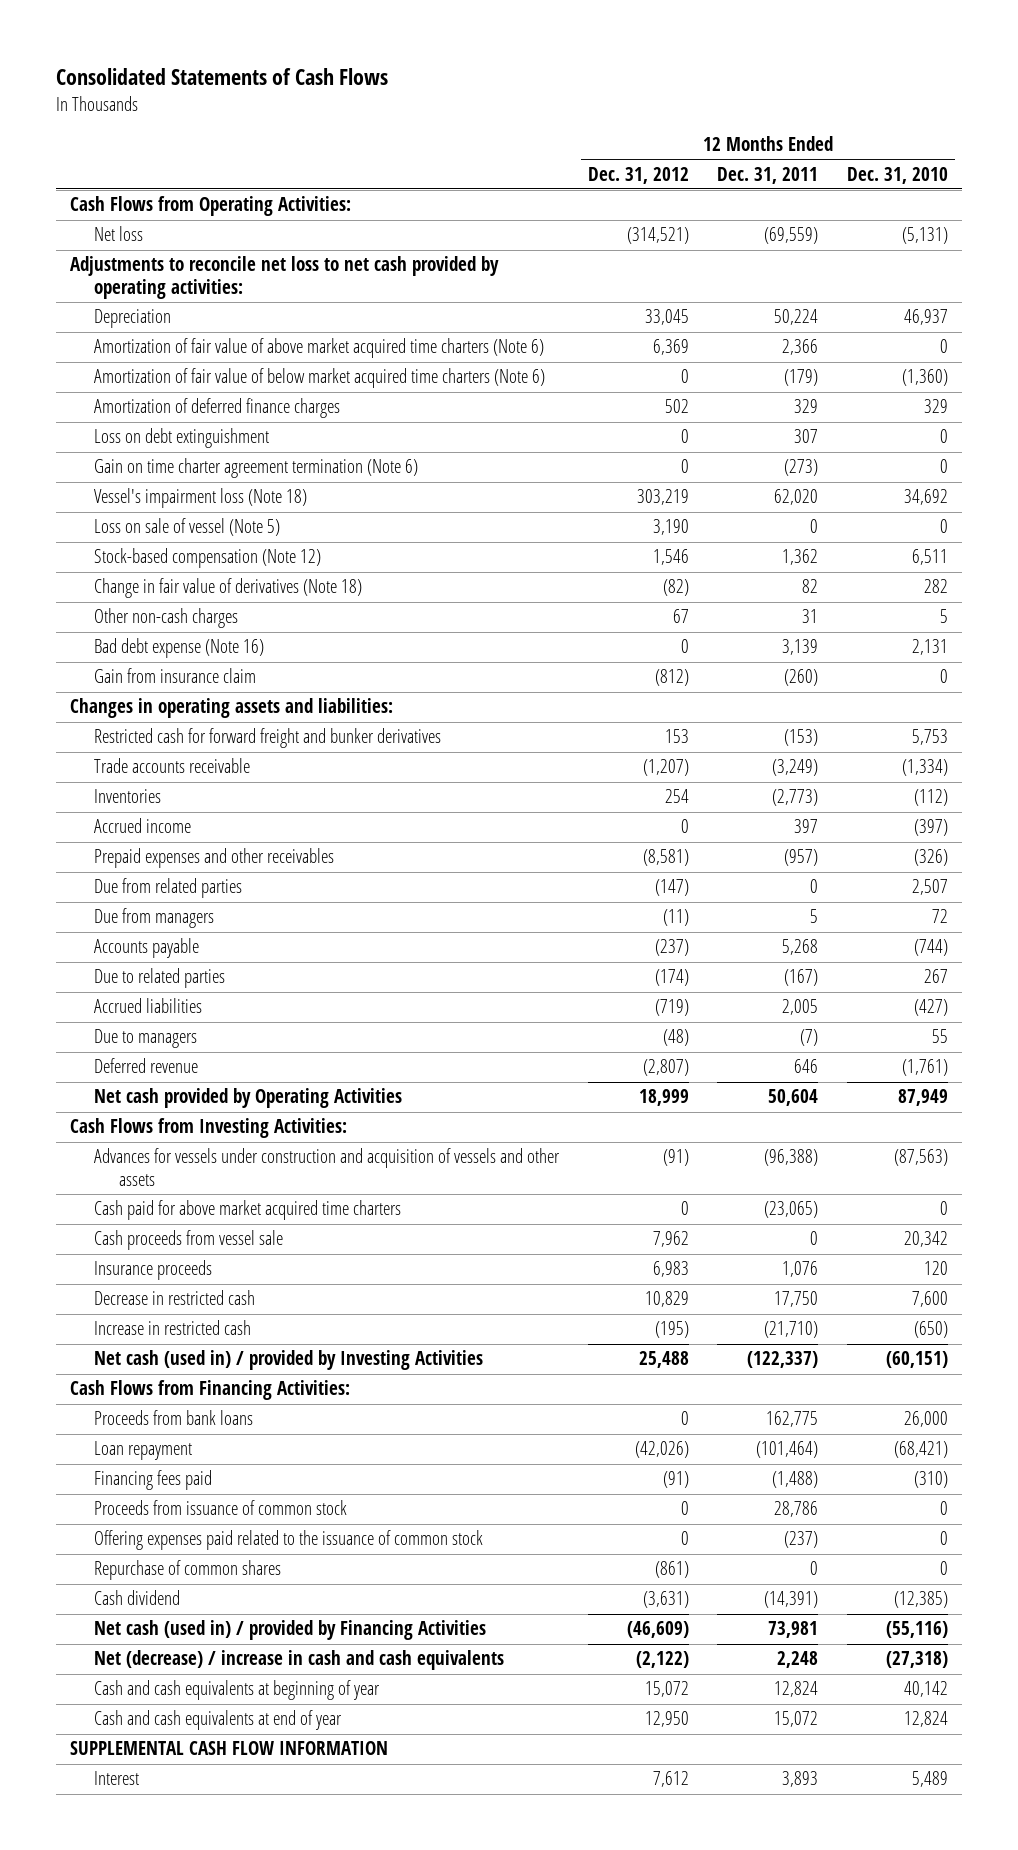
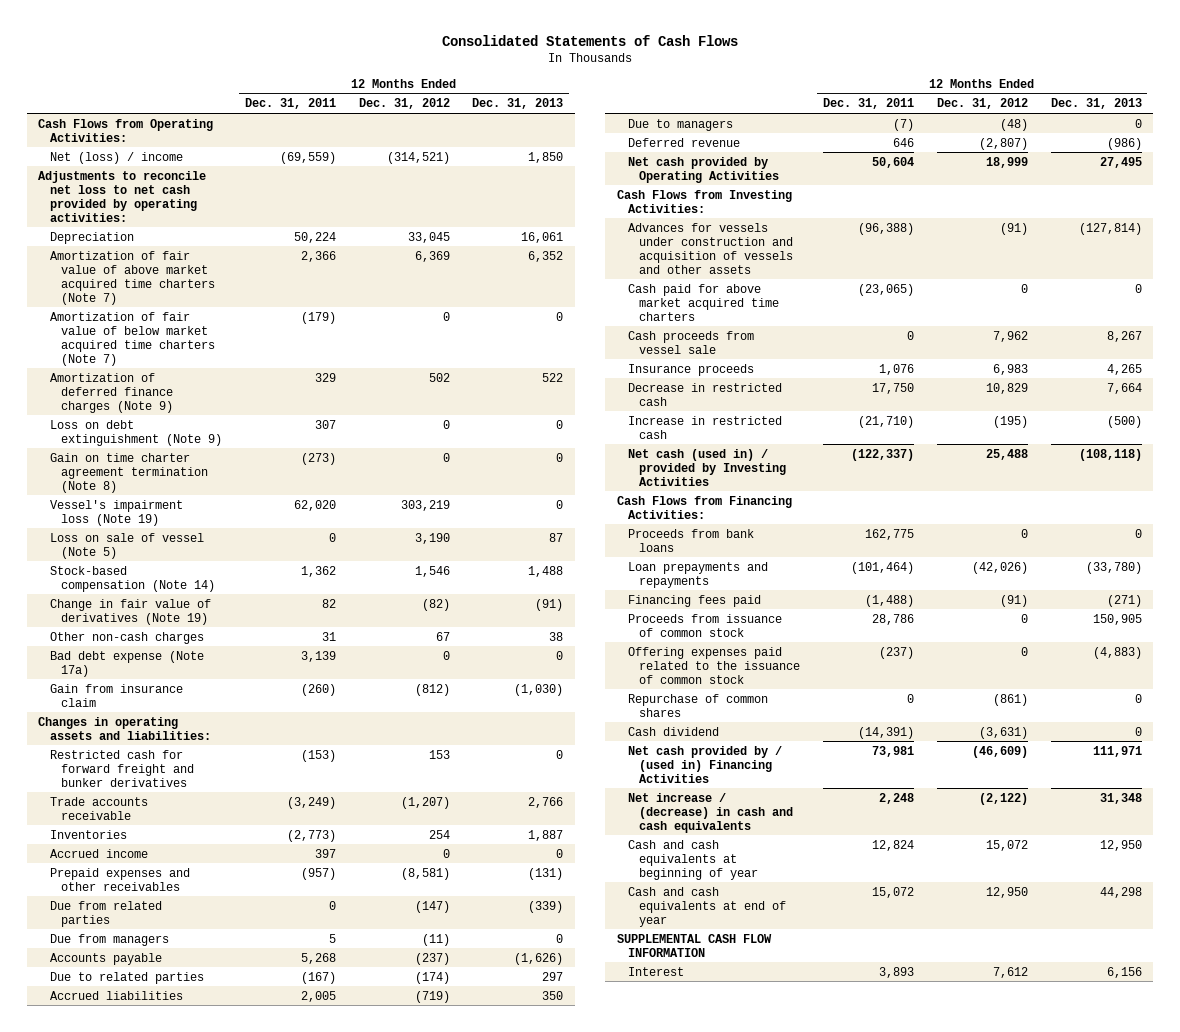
[846,166,948,184] Dec. 31, 2010 -> none
none -> [472,98,564,110] Dec. 31, 2013
[94,226,144,242] Net loss -> [49,151,183,164] Net (loss) / income
[94,338,545,359] Amortization of fair value of above market acquired time charters (Note 6) -> [49,250,215,305] Amortization of fair value of above market acquired time charters (Note 7)
[94,368,546,389] Amortization of fair value of below market acquired time charters (Note 6) -> [49,311,215,366] Amortization of fair value of below market acquired time charters (Note 7)
[94,398,341,419] Amortization of deferred finance charges -> [49,372,173,413] Amortization of deferred finance charges (Note 9)
[94,428,270,449] Loss on debt extinguishment -> [49,419,222,446] Loss on debt extinguishment (Note 9)
[94,458,419,479] Gain on time charter agreement termination (Note 6) -> [49,452,208,493] Gain on time charter agreement termination (Note 8)
[94,488,308,509] Vessel's impairment loss (Note 18) -> [49,499,183,526] Vessel's impairment loss (Note 19)
[94,548,322,569] Stock-based compensation (Note 12) -> [49,565,215,592] Stock-based compensation (Note 14)
[94,578,363,599] Change in fair value of derivatives (Note 18) -> [49,598,211,625] Change in fair value of derivatives (Note 19)
[94,638,265,659] Bad debt expense (Note 16) -> [49,650,204,677] Bad debt expense (Note 17a)
[94,1441,193,1461] Loan repayment -> [627,561,768,588] Loan prepayments and repayments
[94,1620,487,1641] Net cash (used in) / provided by Financing Activities -> [627,745,782,783] Net cash provided by / (used in) Financing Activities
[94,1650,505,1671] Net (decrease) / increase in cash and cash equivalents -> [627,792,793,833] Net increase / (decrease) in cash and cash equivalents

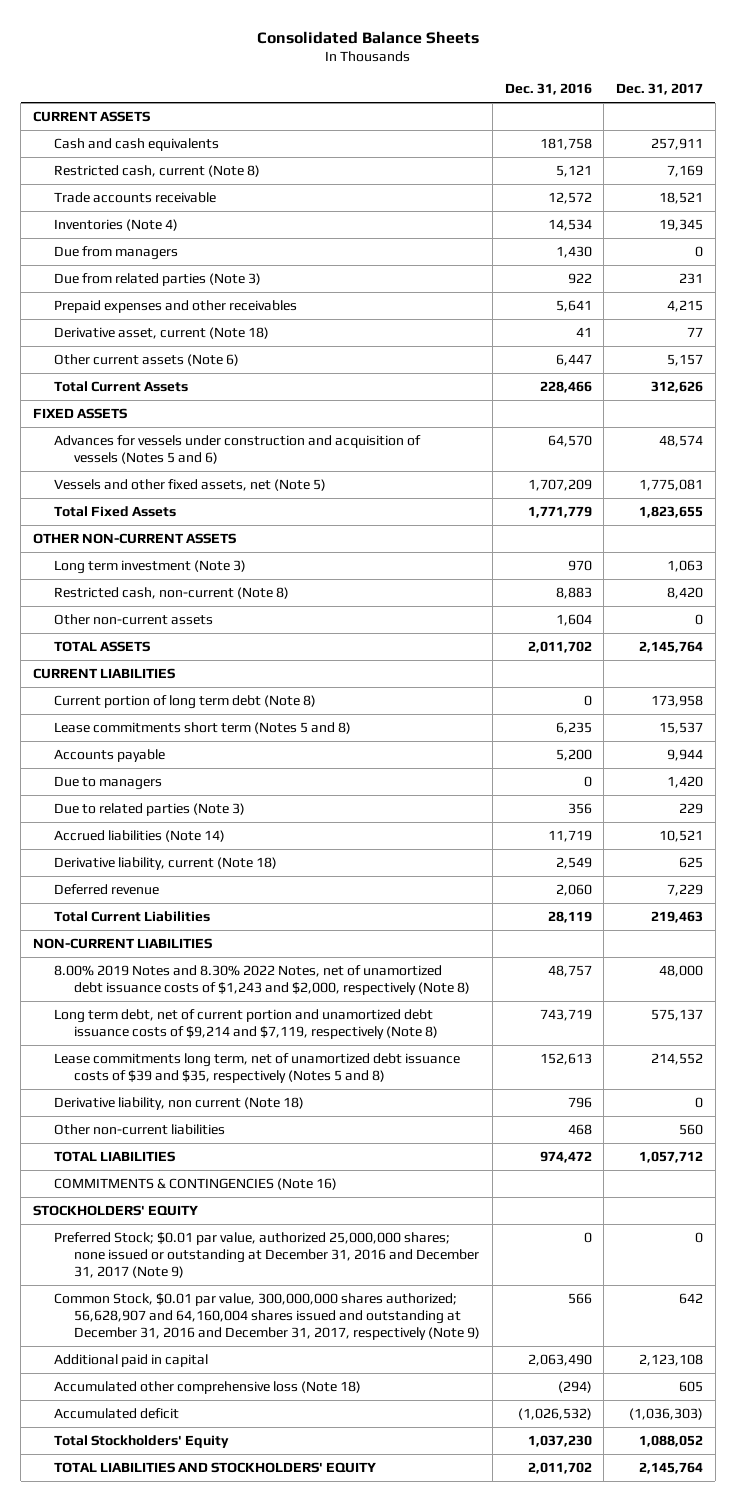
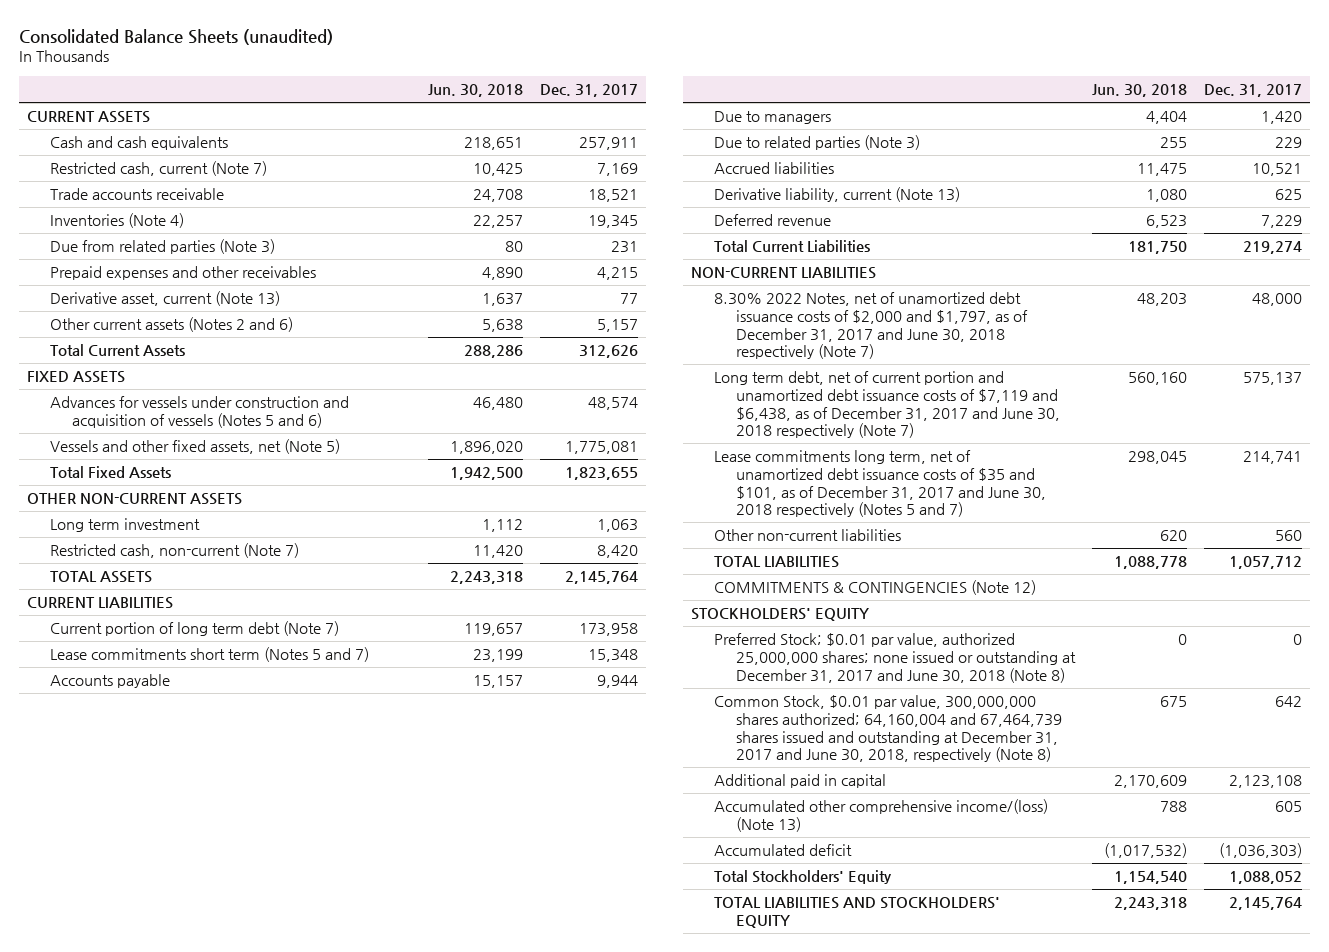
[257,30,480,44] Consolidated Balance Sheets -> [18,28,333,45] Consolidated Balance Sheets (unaudited)
[504,83,592,96] Dec. 31, 2016 -> none
none -> [427,84,523,98] Jun. 30, 2018
[53,165,260,178] Restricted cash, current (Note 8) -> [49,161,267,177] Restricted cash, current (Note 7)
[53,246,178,261] Due from managers -> none
[53,327,269,340] Derivative asset, current (Note 18) -> [49,291,280,307] Derivative asset, current (Note 13)
[53,354,239,367] Other current assets (Note 6) -> [49,317,293,333] Other current assets (Notes 2 and 6)
[53,614,213,626] Other non-current assets -> none
[53,560,246,575] Long term investment (Note 3) -> [49,518,200,533] Long term investment
[53,587,289,600] Restricted cash, non-current (Note 8) -> [49,543,299,559] Restricted cash, non-current (Note 7)
[53,695,316,710] Current portion of long term debt (Note 8) -> [49,621,339,637] Current portion of long term debt (Note 7)
[53,722,351,735] Lease commitments short term (Notes 5 and 8) -> [49,647,369,663] Lease commitments short term (Notes 5 and 7)
[659,722,704,735] 15,537 -> [587,649,638,663] 15,348
[53,830,225,843] Accrued liabilities (Note 14) -> [713,162,834,175] Accrued liabilities
[53,857,277,871] Derivative liability, current (Note 18) -> [713,187,960,203] Derivative liability, current (Note 13)
[651,911,704,924] 219,463 -> [1242,241,1302,255] 219,274
[53,1097,304,1111] Derivative liability, non current (Note 18) -> none
[53,965,471,995] 8.00% 2019 Notes and 8.30% 2022 Notes, net of unamortized debt issuance costs of $1,243 and $2,000, respectively (Note 8) -> [713,292,1028,360] 8.30% 2022 Notes, net of unamortized debt issuance costs of $2,000 and $1,797, as of December 31, 2017 and June 30, 2018 respectively (Note 7)
[53,1009,439,1039] Long term debt, net of current portion and unamortized debt issuance costs of $9,214 and $7,119, respectively (Note 8) -> [713,371,1060,439] Long term debt, net of current portion and unamortized debt issuance costs of $7,119 and $6,438, as of December 31, 2017 and June 30, 2018 respectively (Note 7)
[53,1053,460,1083] Lease commitments long term, net of unamortized debt issuance costs of $39 and $35, respectively (Notes 5 and 8) -> [713,450,1046,518] Lease commitments long term, net of unamortized debt issuance costs of $35 and $101, as of December 31, 2017 and June 30, 2018 respectively (Notes 5 and 7)
[651,1053,704,1066] 214,552 -> [1242,451,1302,465] 214,741
[53,1178,337,1191] COMMITMENTS & CONTINGENCIES (Note 16) -> [713,580,1036,596] COMMITMENTS & CONTINGENCIES (Note 12)
[53,1232,480,1278] Preferred Stock; $0.01 par value, authorized 25,000,000 shares; none issued or outstanding at December 31, 2016 and December 31, 2017 (Note 9) -> [713,633,1076,683] Preferred Stock; $0.01 par value, authorized 25,000,000 shares; none issued or outstanding at December 31, 2017 and June 30, 2018 (Note 8)
[53,1293,481,1340] Common Stock, $0.01 par value, 300,000,000 shares authorized; 56,628,907 and 64,160,004 shares issued and outstanding at December 31, 2016 and December 31, 2017, respectively (Note 9) -> [713,695,1062,763] Common Stock, $0.01 par value, 300,000,000 shares authorized; 64,160,004 and 67,464,739 shares issued and outstanding at December 31, 2017 and June 30, 2018, respectively (Note 8)
[53,1381,361,1395] Accumulated other comprehensive loss (Note 18) -> [713,799,1048,832] Accumulated other comprehensive income/(loss) (Note 13)

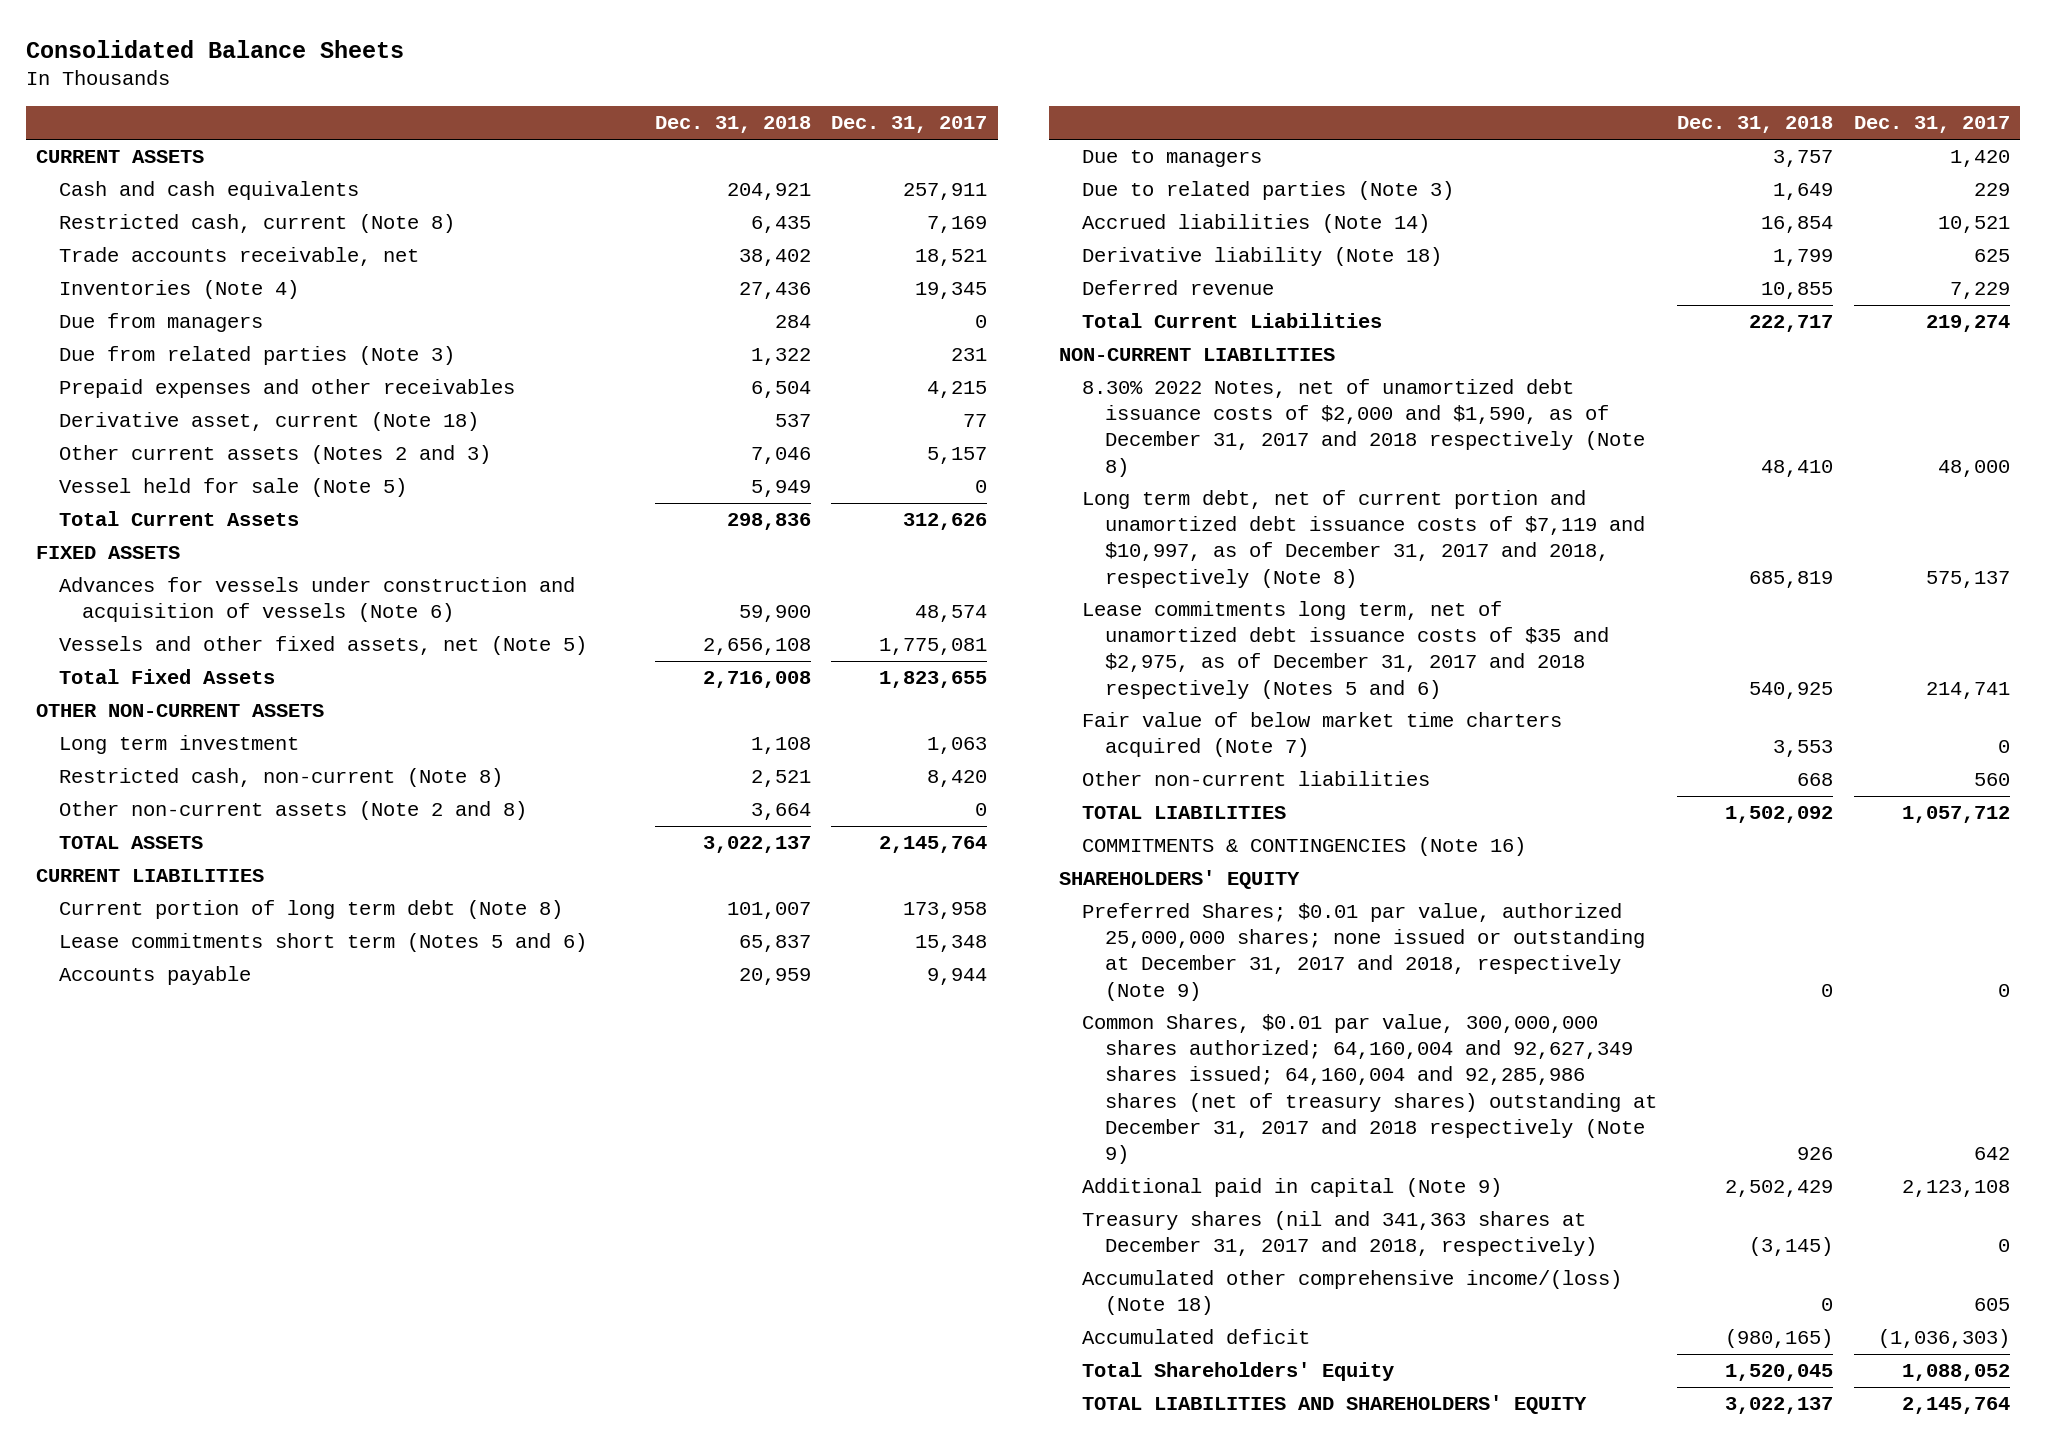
[18,28,333,45] Consolidated Balance Sheets (unaudited) -> [26,39,405,58] Consolidated Balance Sheets
[427,84,523,98] Jun. 30, 2018 -> none
none -> [654,116,811,134] Dec. 31, 2018
[49,161,267,177] Restricted cash, current (Note 7) -> [59,214,456,234] Restricted cash, current (Note 8)
[49,188,224,201] Trade accounts receivable -> [59,247,420,267] Trade accounts receivable, net
none -> [59,313,264,333] Due from managers
[49,291,280,307] Derivative asset, current (Note 13) -> [59,412,480,432] Derivative asset, current (Note 18)
[49,317,293,333] Other current assets (Notes 2 and 6) -> [59,445,492,465] Other current assets (Notes 2 and 3)
none -> [59,478,408,498] Vessel held for sale (Note 5)
[49,396,349,428] Advances for vessels under construction and acquisition of vessels (Notes 5 and 6) -> [59,577,576,623] Advances for vessels under construction and acquisition of vessels (Note 6)
[49,543,299,559] Restricted cash, non-current (Note 7) -> [59,768,504,788] Restricted cash, non-current (Note 8)
none -> [59,801,528,821] Other non-current assets (Note 2 and 8)
[49,621,339,637] Current portion of long term debt (Note 7) -> [59,900,564,920] Current portion of long term debt (Note 8)
[49,647,369,663] Lease commitments short term (Notes 5 and 7) -> [59,933,588,953] Lease commitments short term (Notes 5 and 6)
[713,162,834,175] Accrued liabilities -> [1081,214,1430,234] Accrued liabilities (Note 14)
[713,187,960,203] Derivative liability, current (Note 13) -> [1081,247,1442,267] Derivative liability (Note 18)
[713,292,1028,360] 8.30% 2022 Notes, net of unamortized debt issuance costs of $2,000 and $1,797, as of December 31, 2017 and June 30, 2018 respectively (Note 7) -> [1081,379,1645,477] 8.30% 2022 Notes, net of unamortized debt issuance costs of $2,000 and $1,590, as of December 31, 2017 and 2018 respectively (Note 8)
[713,371,1060,439] Long term debt, net of current portion and unamortized debt issuance costs of $7,119 and $6,438, as of December 31, 2017 and June 30, 2018 respectively (Note 7) -> [1081,490,1645,588] Long term debt, net of current portion and unamortized debt issuance costs of $7,119 and $10,997, as of December 31, 2017 and 2018, respectively (Note 8)
[713,450,1046,518] Lease commitments long term, net of unamortized debt issuance costs of $35 and $101, as of December 31, 2017 and June 30, 2018 respectively (Notes 5 and 7) -> [1081,601,1609,699] Lease commitments long term, net of unamortized debt issuance costs of $35 and $2,975, as of December 31, 2017 and 2018 respectively (Notes 5 and 6)
none -> [1081,712,1562,758] Fair value of below market time charters acquired (Note 7)
[713,580,1036,596] COMMITMENTS & CONTINGENCIES (Note 12) -> [1081,837,1526,857] COMMITMENTS & CONTINGENCIES (Note 16)
[691,608,870,622] STOCKHOLDERS' EQUITY -> [1058,870,1300,890] SHAREHOLDERS' EQUITY
[713,633,1076,683] Preferred Stock; $0.01 par value, authorized 25,000,000 shares; none issued or outstanding at December 31, 2017 and June 30, 2018 (Note 8) -> [1081,903,1645,1001] Preferred Shares; $0.01 par value, authorized 25,000,000 shares; none issued or outstanding at December 31, 2017 and 2018, respectively (Note 9)
[713,695,1062,763] Common Stock, $0.01 par value, 300,000,000 shares authorized; 64,160,004 and 67,464,739 shares issued and outstanding at December 31, 2017 and June 30, 2018, respectively (Note 8) -> [1081,1014,1657,1164] Common Shares, $0.01 par value, 300,000,000 shares authorized; 64,160,004 and 92,627,349 shares issued; 64,160,004 and 92,285,986 shares (net of treasury shares) outstanding at December 31, 2017 and 2018 respectively (Note 9)
[713,774,886,789] Additional paid in capital -> [1081,1178,1502,1198] Additional paid in capital (Note 9)
none -> [1081,1211,1597,1257] Treasury shares (nil and 341,363 shares at December 31, 2017 and 2018, respectively)
[713,799,1048,832] Accumulated other comprehensive income/(loss) (Note 13) -> [1081,1270,1622,1316] Accumulated other comprehensive income/(loss) (Note 18)
[713,870,892,885] Total Stockholders' Equity -> [1081,1362,1394,1382] Total Shareholders' Equity
[713,897,1000,928] TOTAL LIABILITIES AND STOCKHOLDERS' EQUITY -> [1081,1395,1587,1415] TOTAL LIABILITIES AND SHAREHOLDERS' EQUITY

